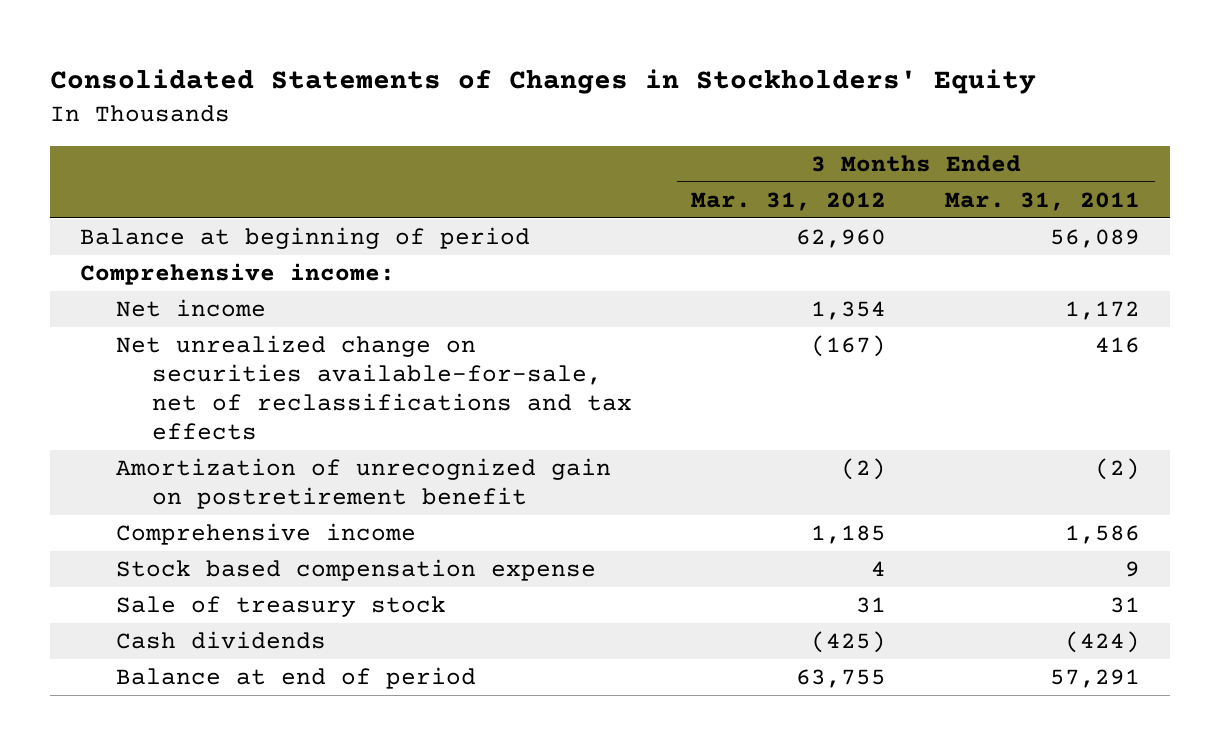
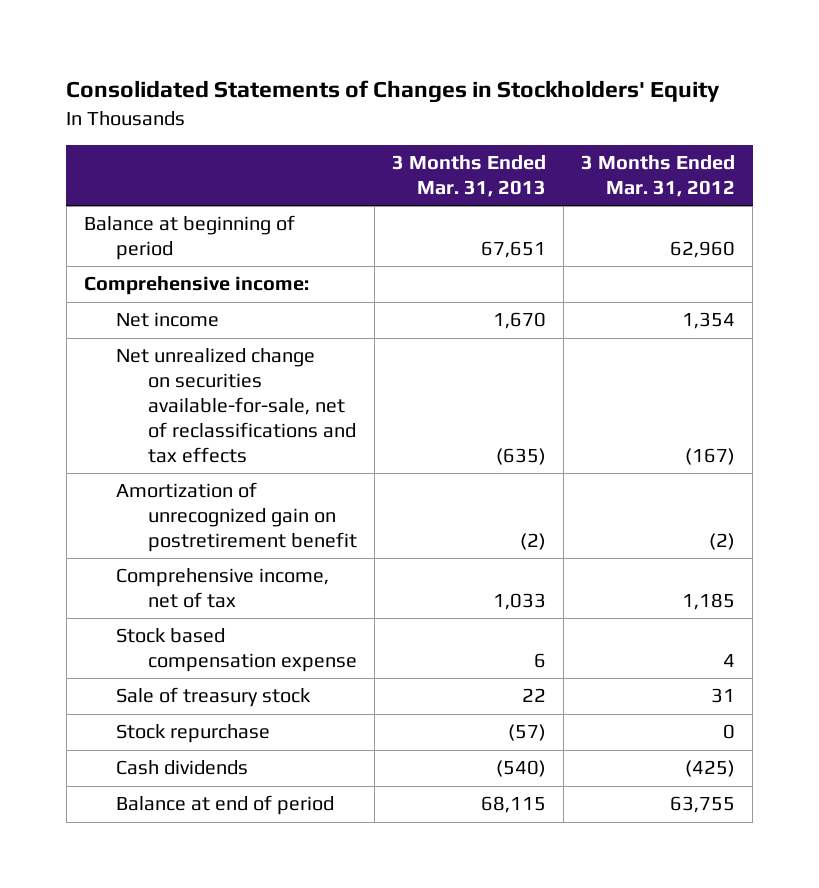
[945,192,1141,212] Mar. 31, 2011 -> none
none -> [391,155,546,197] 3 Months Ended Mar. 31, 2013
[116,523,417,546] Comprehensive income -> [115,568,329,609] Comprehensive income, net of tax
none -> [115,724,270,744] Stock repurchase

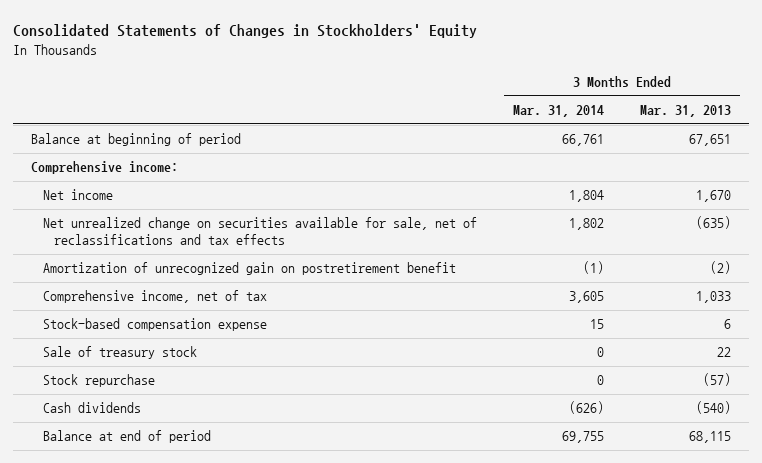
[580,155,735,197] 3 Months Ended Mar. 31, 2012 -> none
none -> [512,105,604,118] Mar. 31, 2014
[115,348,356,463] Net unrealized change on securities available-for-sale, net of reclassifications and tax effects -> [42,217,477,246] Net unrealized change on securities available for sale, net of reclassifications and tax effects
[115,628,357,673] Stock based compensation expense -> [42,318,267,332] Stock-based compensation expense

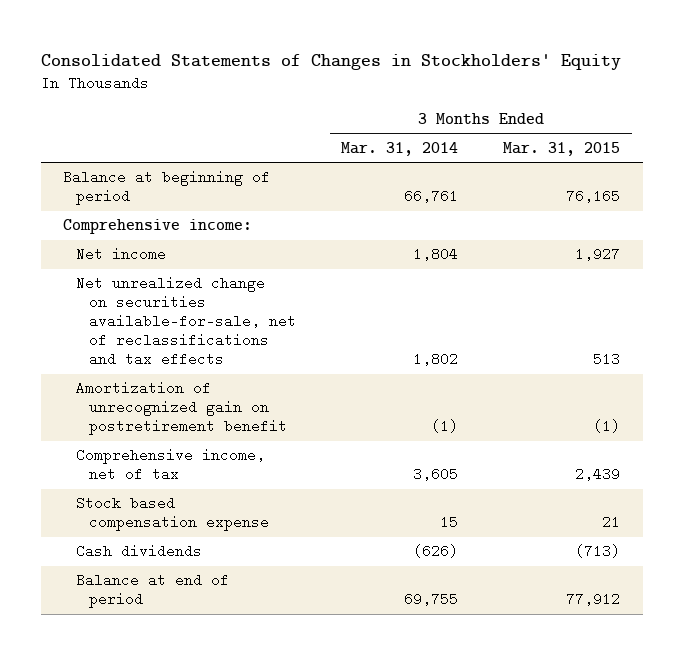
[639,105,731,118] Mar. 31, 2013 -> none
none -> [503,141,621,156] Mar. 31, 2015
[42,217,477,246] Net unrealized change on securities available for sale, net of reclassifications and tax effects -> [76,276,297,367] Net unrealized change on securities available-for-sale, net of reclassifications and tax effects
[42,346,197,360] Sale of treasury stock -> none
[42,374,155,388] Stock repurchase -> none
[42,318,267,332] Stock-based compensation expense -> [76,496,270,532] Stock based compensation expense

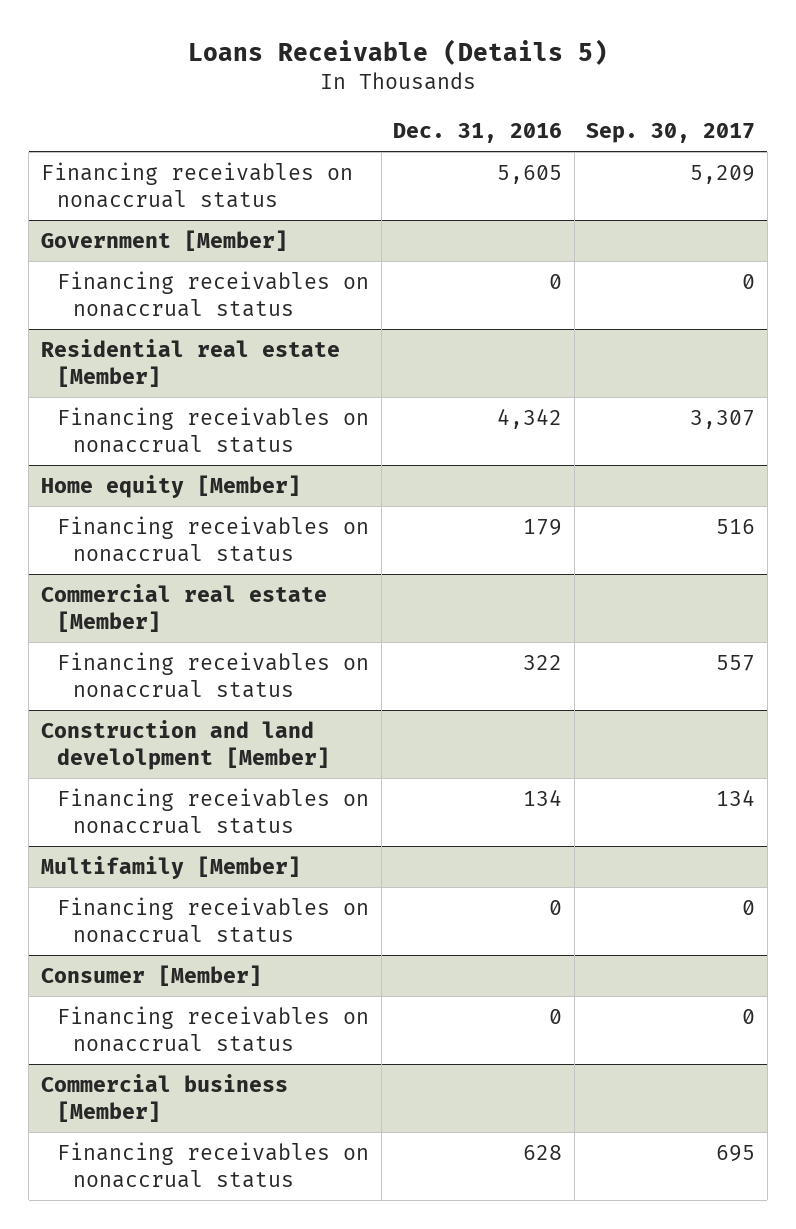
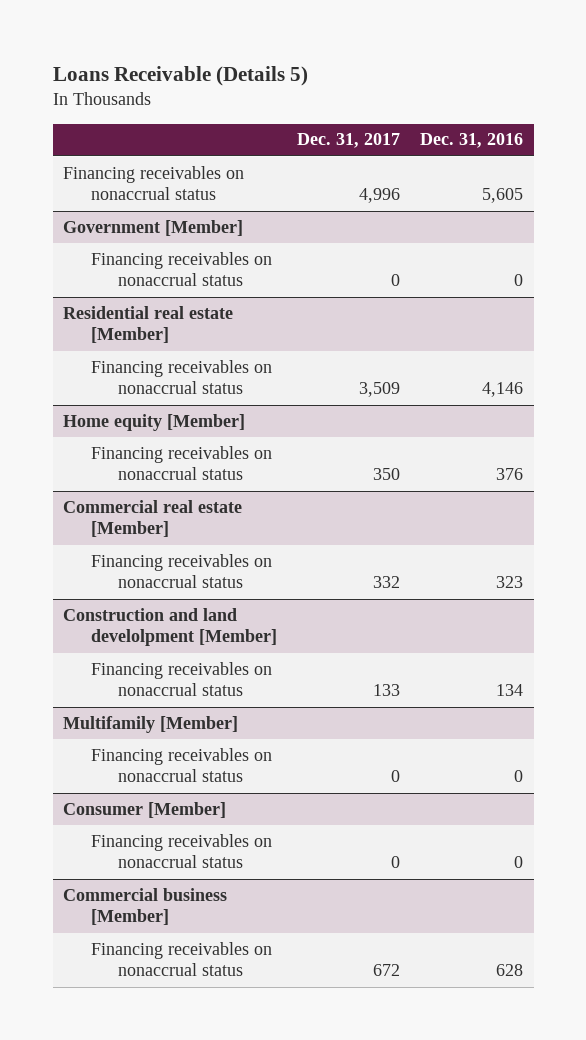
[586,122,756,143] Sep. 30, 2017 -> none
none -> [296,133,400,149] Dec. 31, 2017
[497,408,563,430] 4,342 -> [482,382,524,398] 4,146
[523,519,563,537] 179 -> [496,468,524,481] 376
[523,655,563,671] 322 -> [496,576,524,589] 323

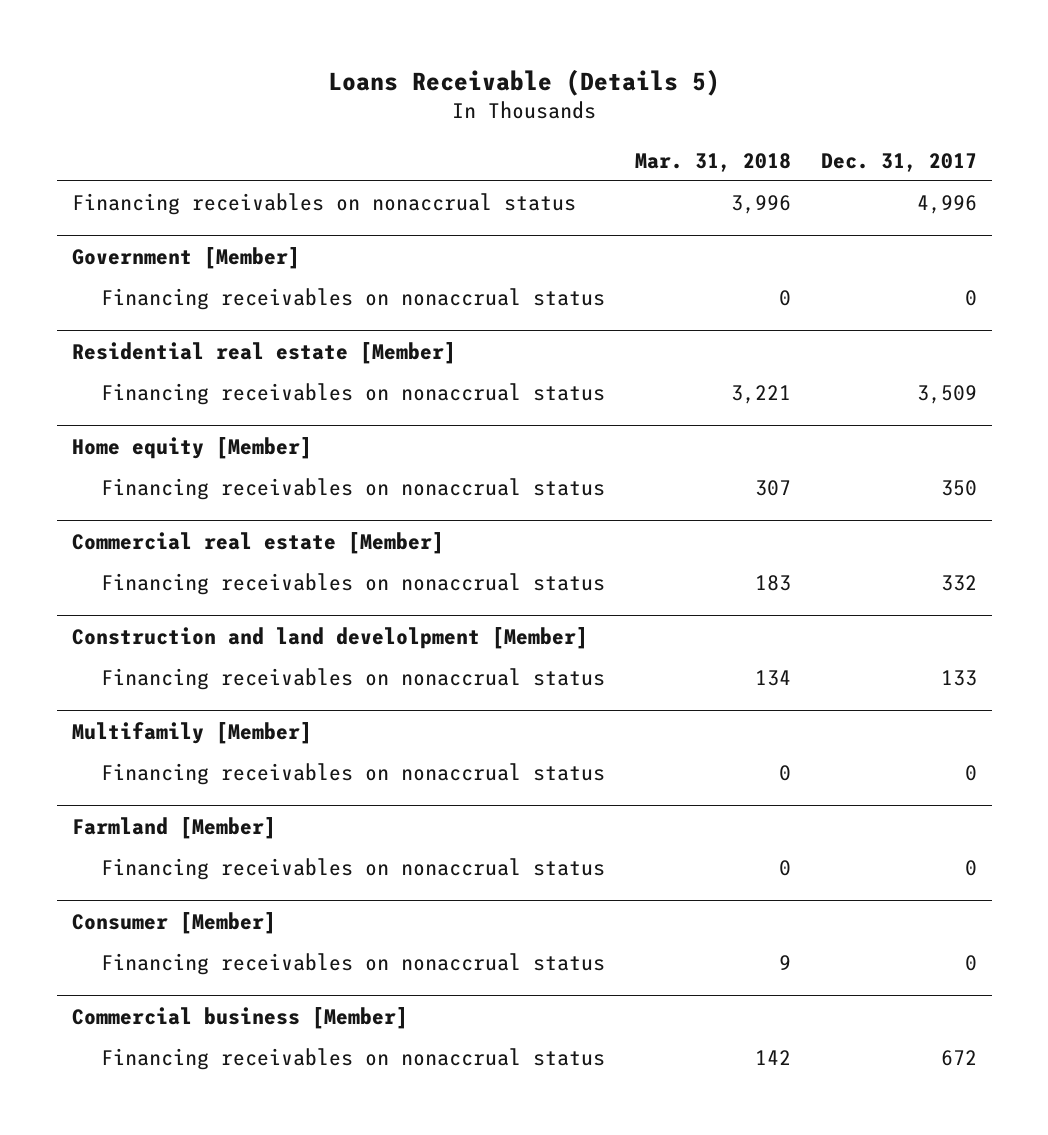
[420,133,524,149] Dec. 31, 2016 -> none
none -> [634,152,791,172] Mar. 31, 2018
none -> [71,816,276,839] Farmland [Member]
none -> [100,858,605,881] Financing receivables on nonaccrual status

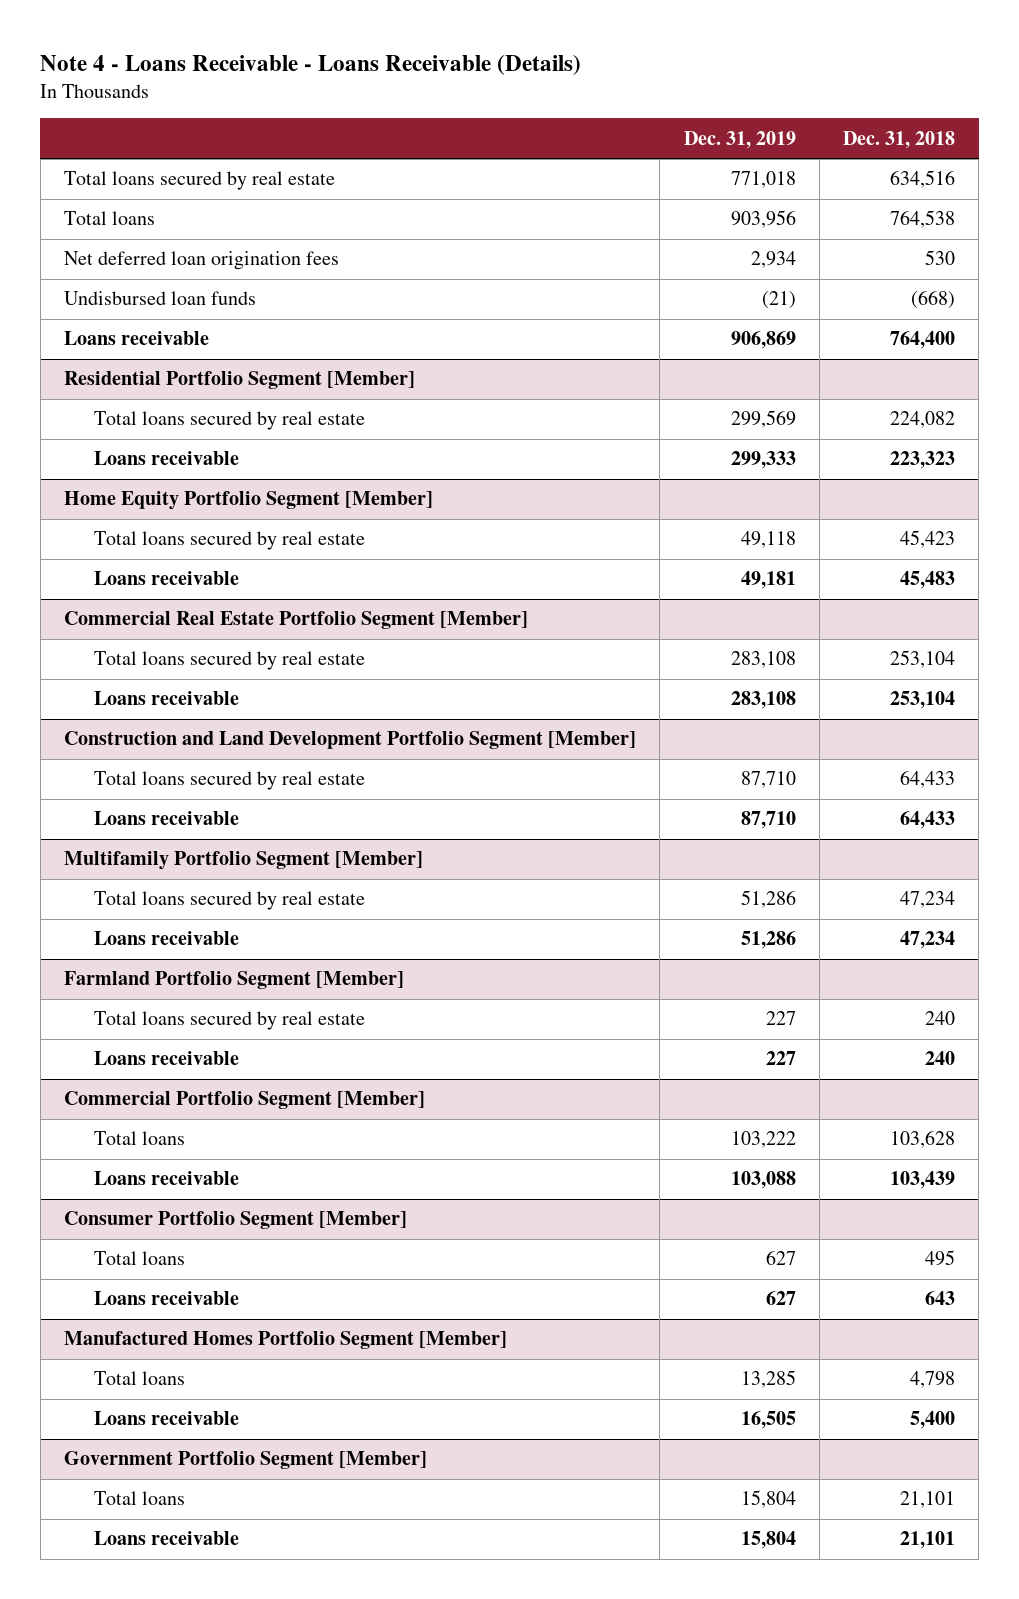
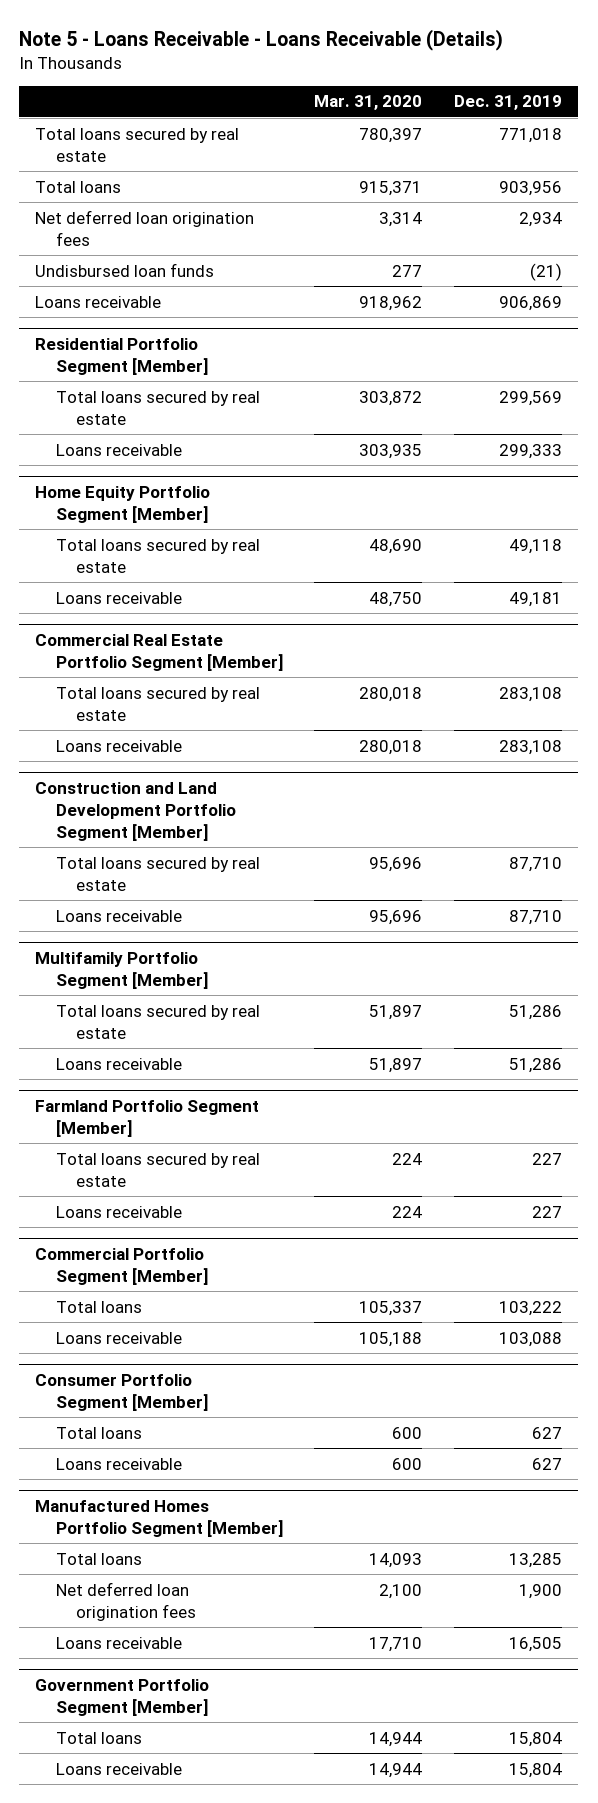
[40,55,582,76] Note 4 - Loans Receivable - Loans Receivable (Details) -> [19,28,504,51] Note 5 - Loans Receivable - Loans Receivable (Details)
[843,130,956,149] Dec. 31, 2018 -> none
none -> [314,95,423,111] Mar. 31, 2020
none -> [55,1581,196,1621] Net deferred loan origination fees

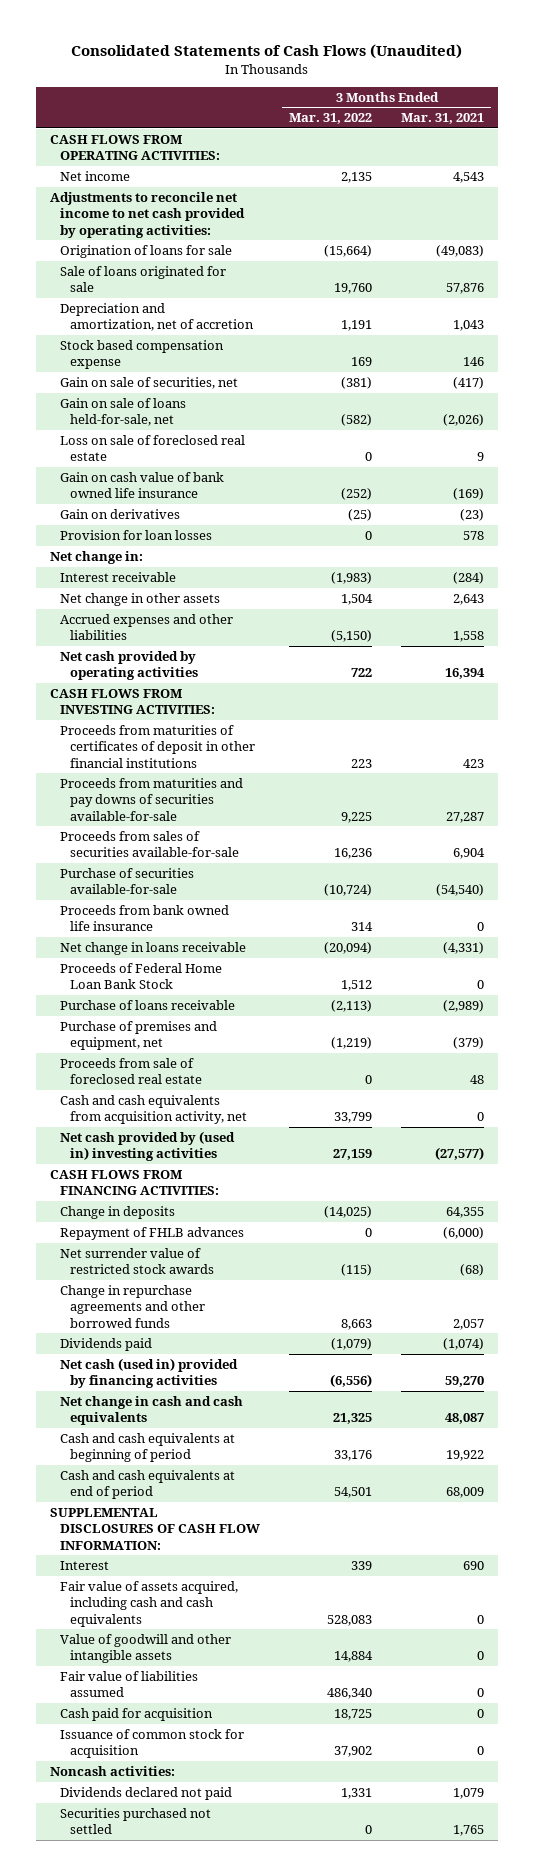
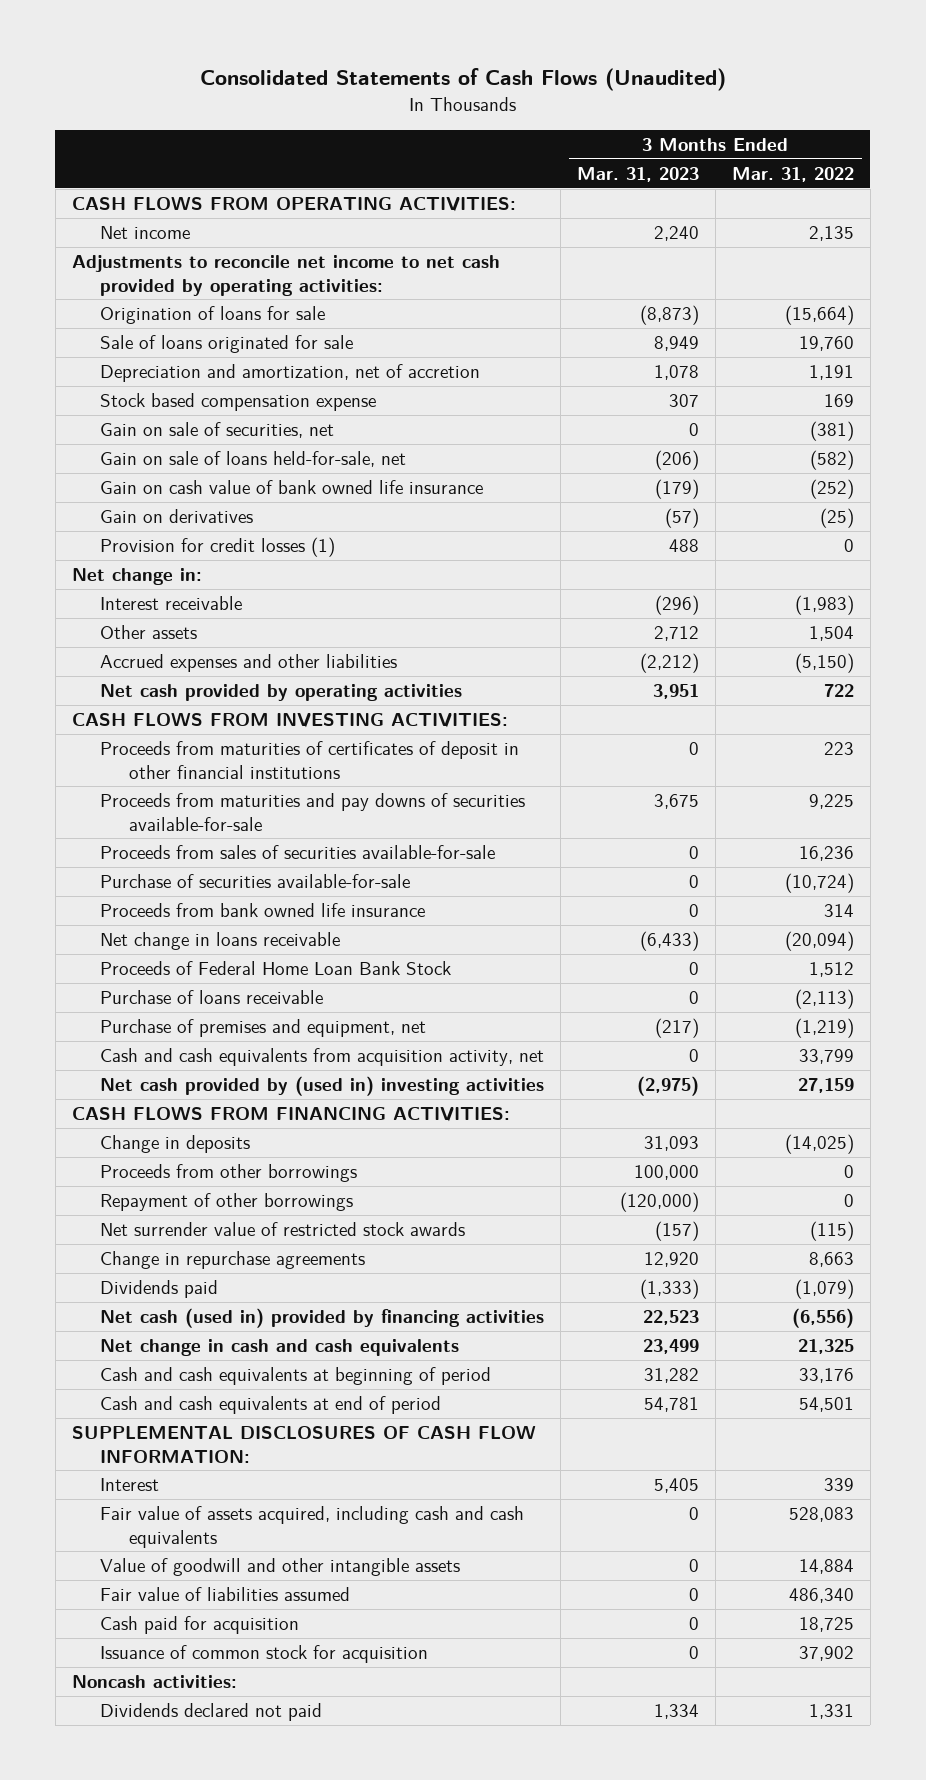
[401,113,485,125] Mar. 31, 2021 -> none
none -> [577,166,700,182] Mar. 31, 2023
[60,435,246,462] Loss on sale of foreclosed real estate -> none
[60,530,213,541] Provision for loan losses -> [100,537,336,558] Provision for credit losses (1)
[60,593,221,607] Net change in other assets -> [100,625,198,640] Other assets
[60,1058,203,1085] Proceeds from sale of foreclosed real estate -> none
none -> [100,1164,358,1183] Proceeds from other borrowings
[60,1227,245,1241] Repayment of FHLB advances -> [100,1193,354,1212] Repayment of other borrowings
[60,1285,206,1328] Change in repurchase agreements and other borrowed funds -> [100,1251,366,1270] Change in repurchase agreements
[60,1808,212,1835] Securities purchased not settled -> none

